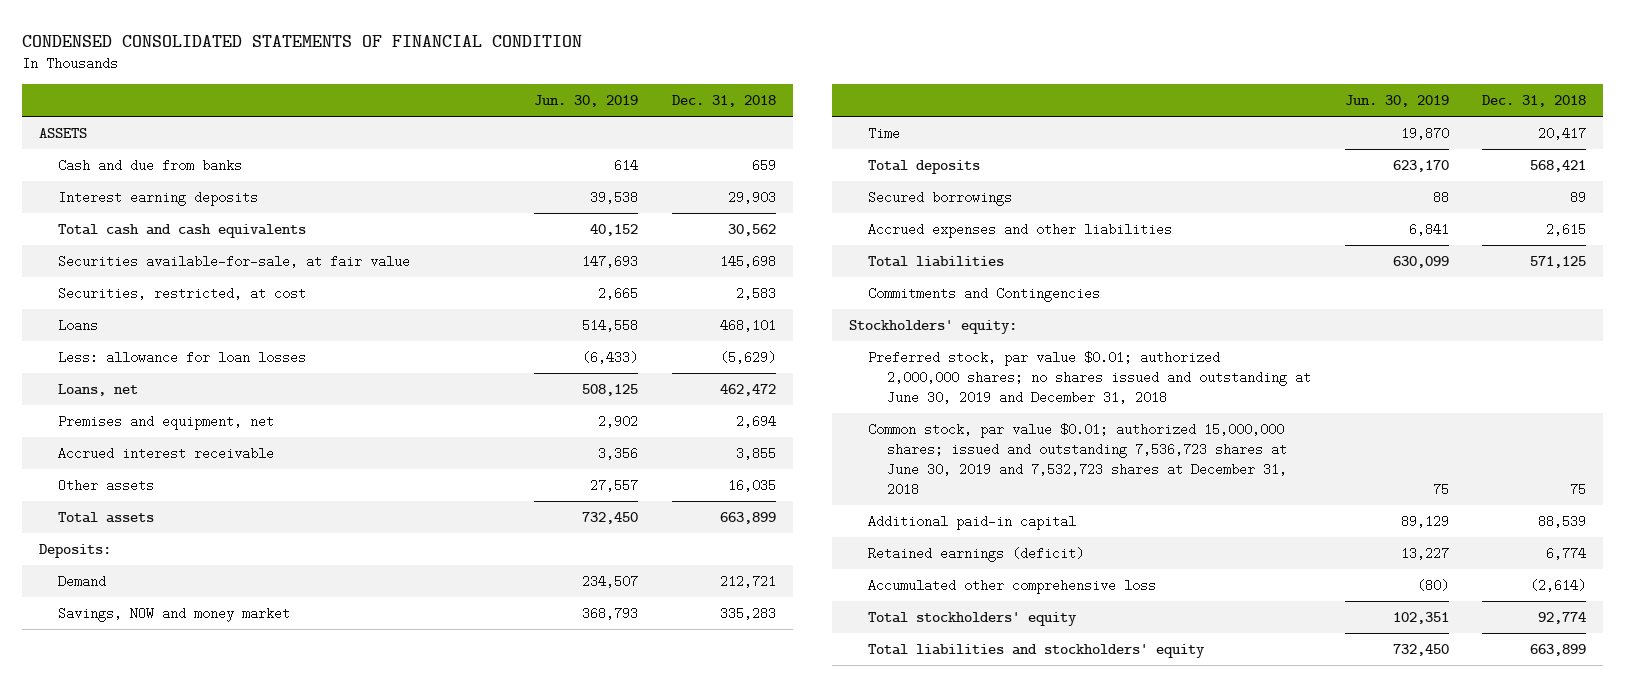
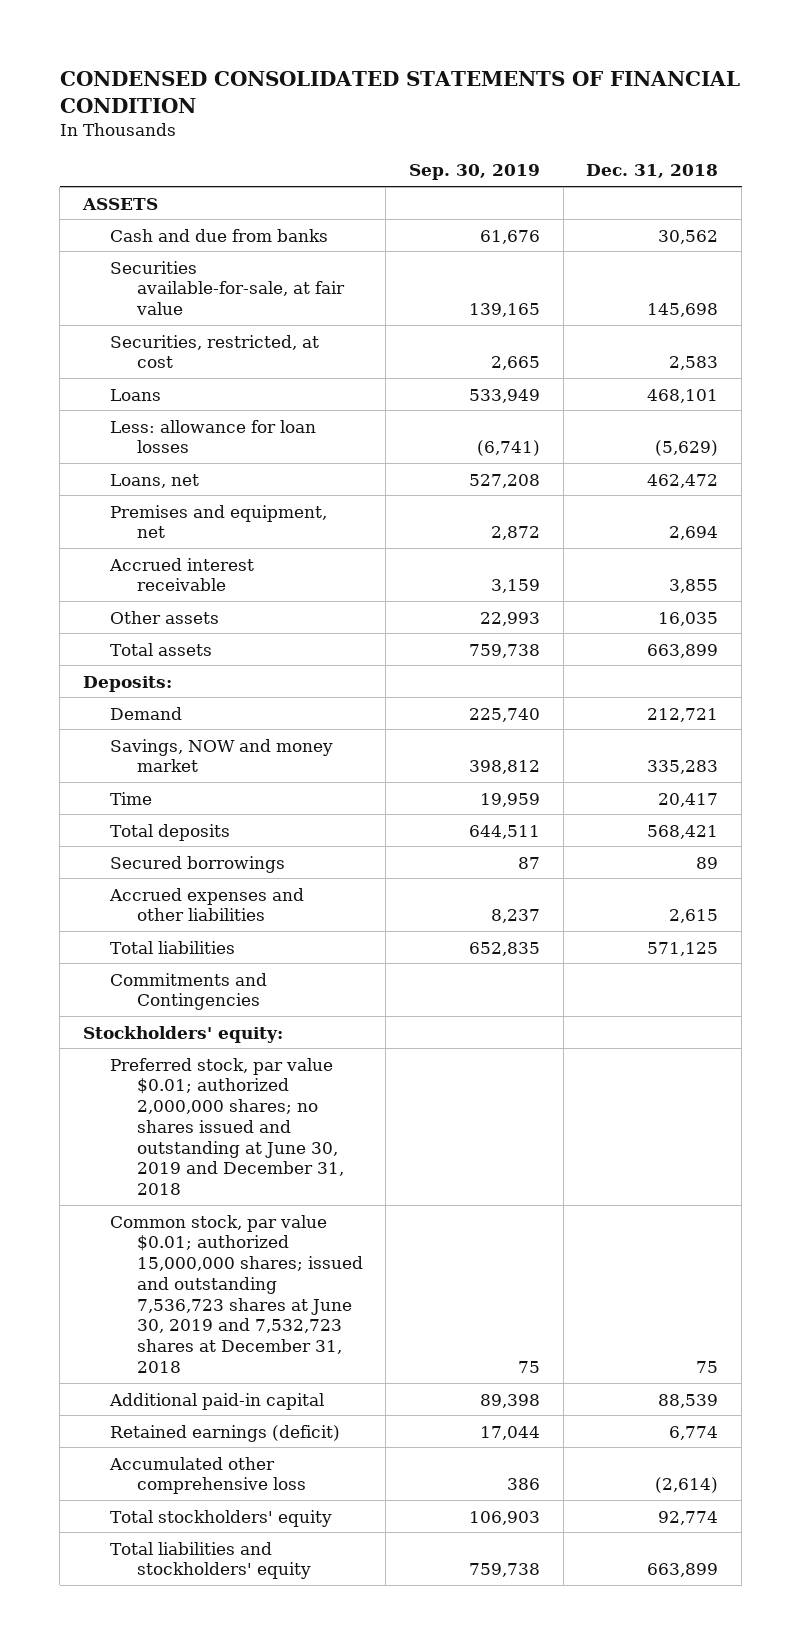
[534,94,639,107] Jun. 30, 2019 -> none
none -> [409,164,541,181] Sep. 30, 2019
[57,190,258,206] Interest earning deposits -> none
[57,223,306,238] Total cash and cash equivalents -> none
[751,158,776,172] 659 -> [658,229,719,244] 30,562

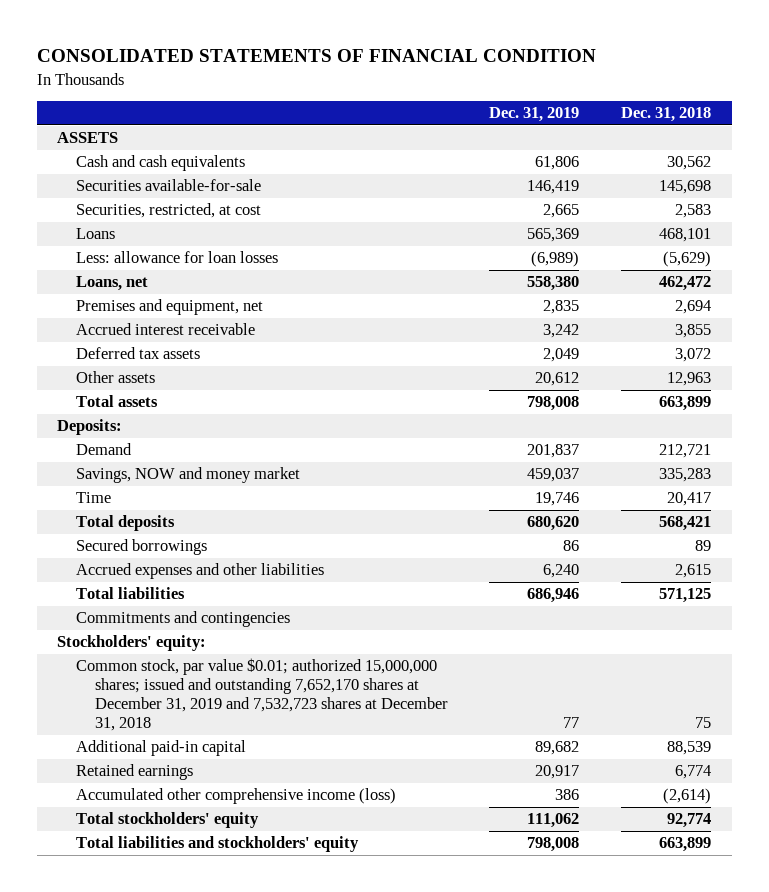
[59,71,740,114] CONDENSED CONSOLIDATED STATEMENTS OF FINANCIAL CONDITION -> [36,49,596,63] CONSOLIDATED STATEMENTS OF FINANCIAL CONDITION
[409,164,541,181] Sep. 30, 2019 -> none
none -> [489,107,580,123] Dec. 31, 2019
[109,228,328,242] Cash and due from banks -> [76,155,246,172] Cash and cash equivalents
[109,260,345,316] Securities available-for-sale, at fair value -> [76,179,262,192] Securities available-for-sale
none -> [76,347,201,360] Deferred tax assets
[658,611,719,626] 16,035 -> [667,372,712,387] 12,963
[109,972,267,1011] Commitments and Contingencies -> [76,611,291,628] Commitments and contingencies
[109,1057,344,1196] Preferred stock, par value $0.01; authorized 2,000,000 shares; no shares issued and outstanding at June 30, 2019 and December 31, 2018 -> none
[109,1214,363,1373] Common stock, par value $0.01; authorized 15,000,000 shares; issued and outstanding 7,536,723 shares at June 30, 2019 and 7,532,723 shares at December 31, 2018 -> [76,658,448,732] Common stock, par value $0.01; authorized 15,000,000 shares; issued and outstanding 7,652,170 shares at December 31, 2019 and 7,532,723 shares at December 31, 2018
[109,1424,340,1442] Retained earnings (deficit) -> [76,764,194,781] Retained earnings
[108,1456,306,1495] Accumulated other comprehensive loss -> [76,788,397,805] Accumulated other comprehensive income (loss)

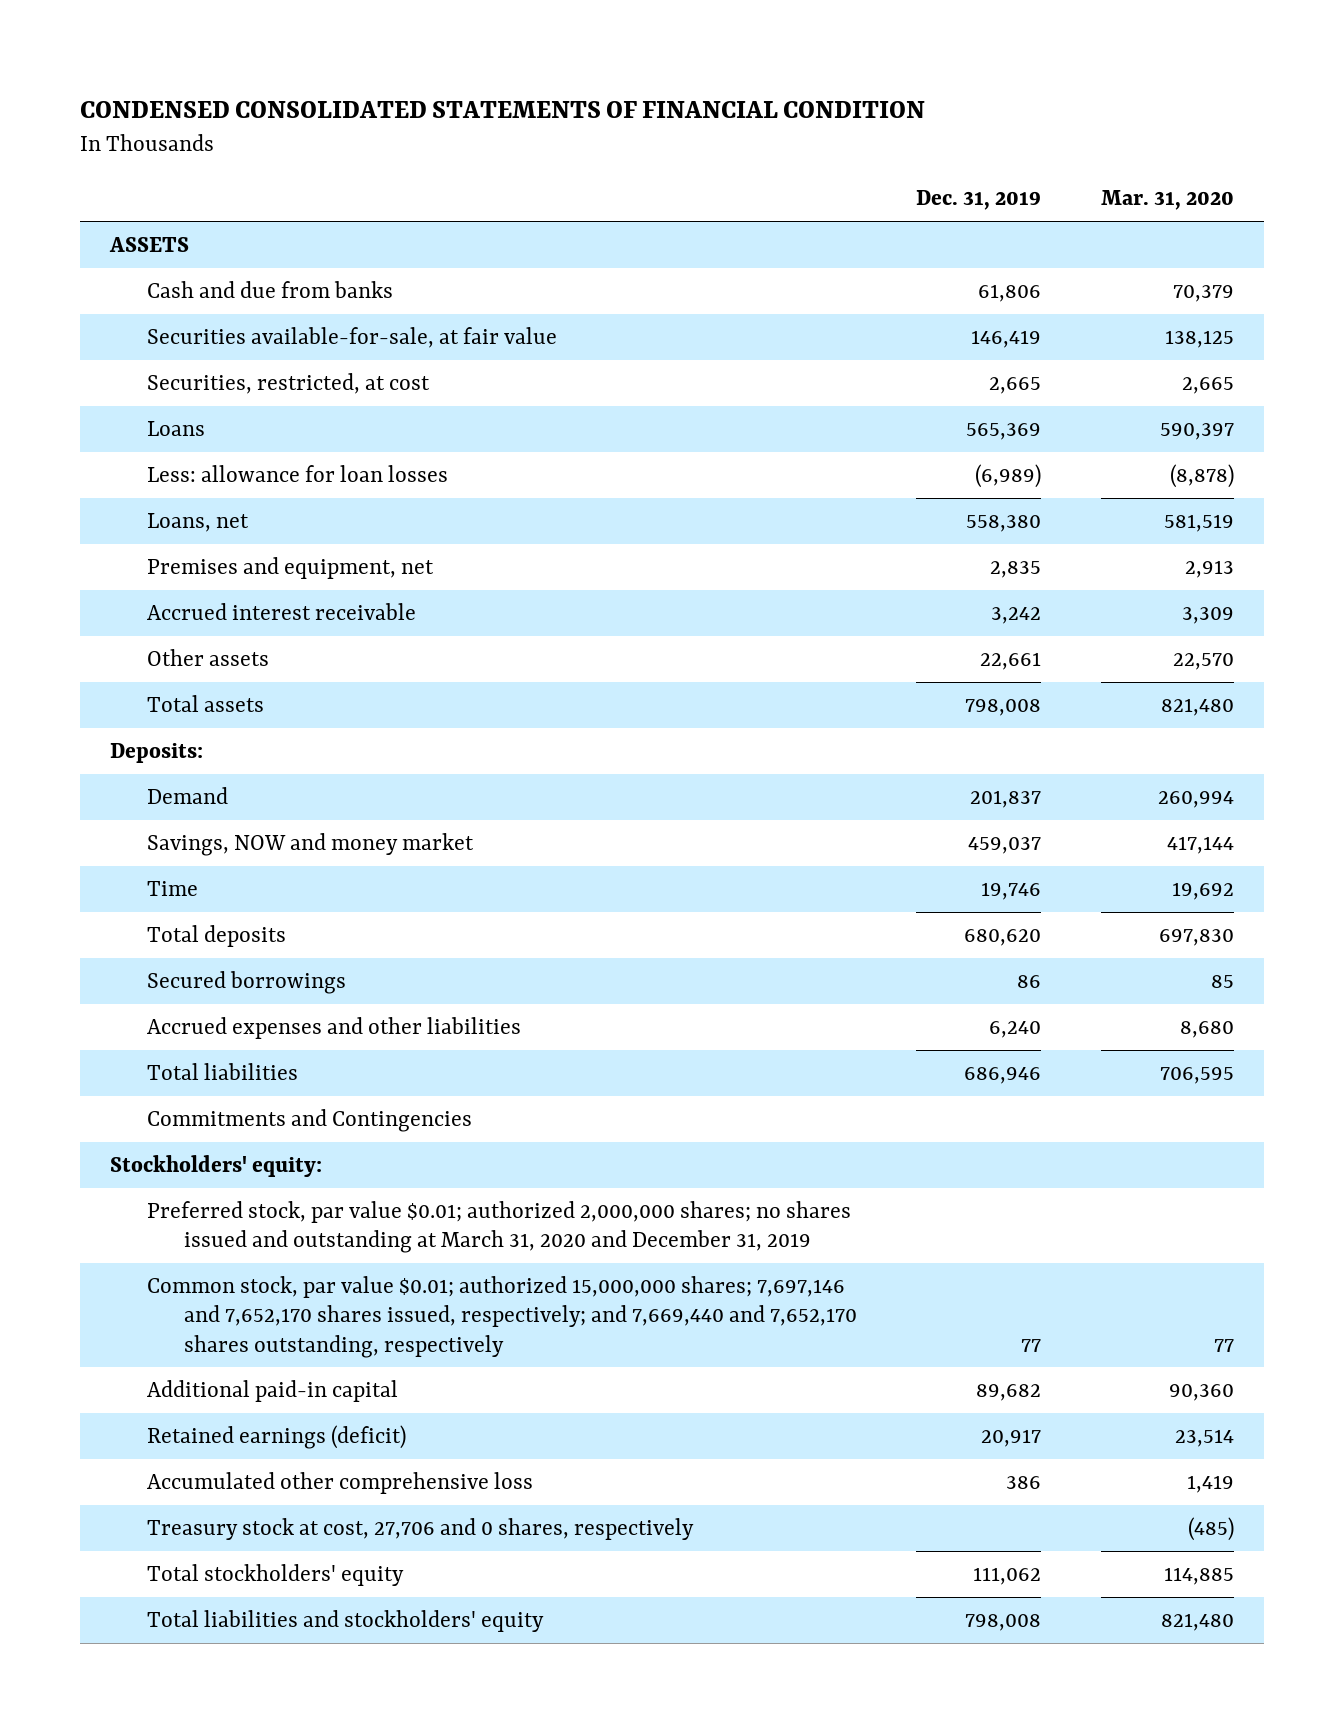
[36,49,596,63] CONSOLIDATED STATEMENTS OF FINANCIAL CONDITION -> [79,100,925,118] CONDENSED CONSOLIDATED STATEMENTS OF FINANCIAL CONDITION
[621,107,712,123] Dec. 31, 2018 -> none
none -> [1101,190,1235,211] Mar. 31, 2020
[76,155,246,172] Cash and cash equivalents -> [146,280,393,298] Cash and due from banks
[76,179,262,192] Securities available-for-sale -> [146,326,557,348] Securities available-for-sale, at fair value
[76,347,201,360] Deferred tax assets -> none
[535,372,580,387] 20,612 -> [980,651,1042,670] 22,661
[76,611,291,628] Commitments and contingencies -> [146,1108,472,1132] Commitments and Contingencies
none -> [146,1200,851,1254] Preferred stock, par value $0.01; authorized 2,000,000 shares; no shares issued and outstanding at March 31, 2020 and December 31, 2019
[76,658,448,732] Common stock, par value $0.01; authorized 15,000,000 shares; issued and outstanding 7,652,170 shares at December 31, 2019 and 7,532,723 shares at December 31, 2018 -> [146,1275,857,1358] Common stock, par value $0.01; authorized 15,000,000 shares; 7,697,146 and 7,652,170 shares issued, respectively; and 7,669,440 and 7,652,170 shares outstanding, respectively
[76,764,194,781] Retained earnings -> [146,1424,406,1449] Retained earnings (deficit)
[76,788,397,805] Accumulated other comprehensive income (loss) -> [146,1471,533,1494] Accumulated other comprehensive loss
none -> [146,1517,694,1540] Treasury stock at cost, 27,706 and 0 shares, respectively

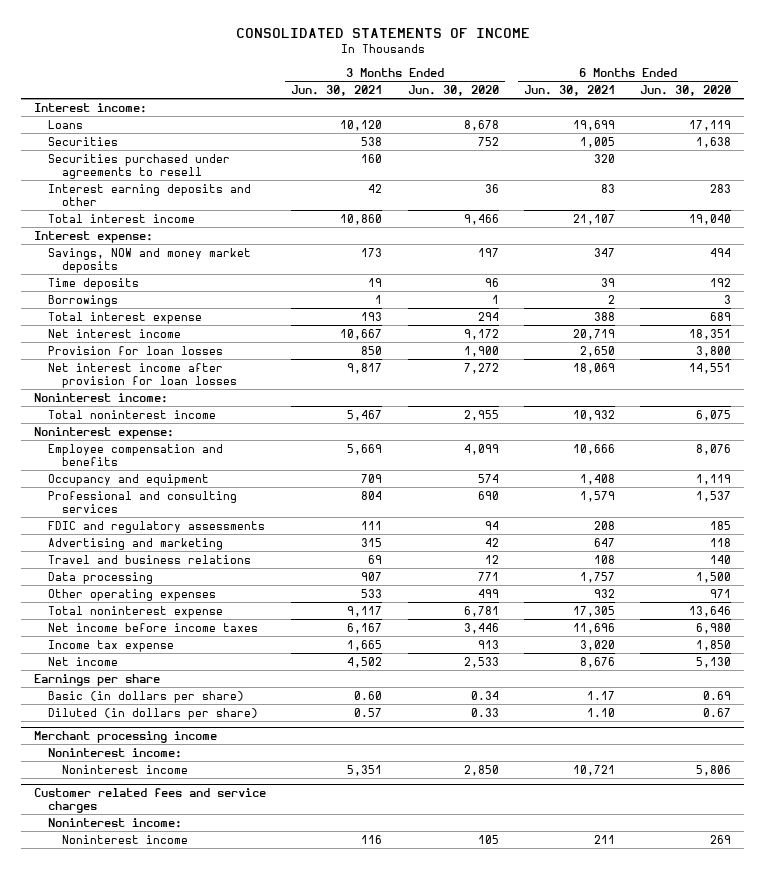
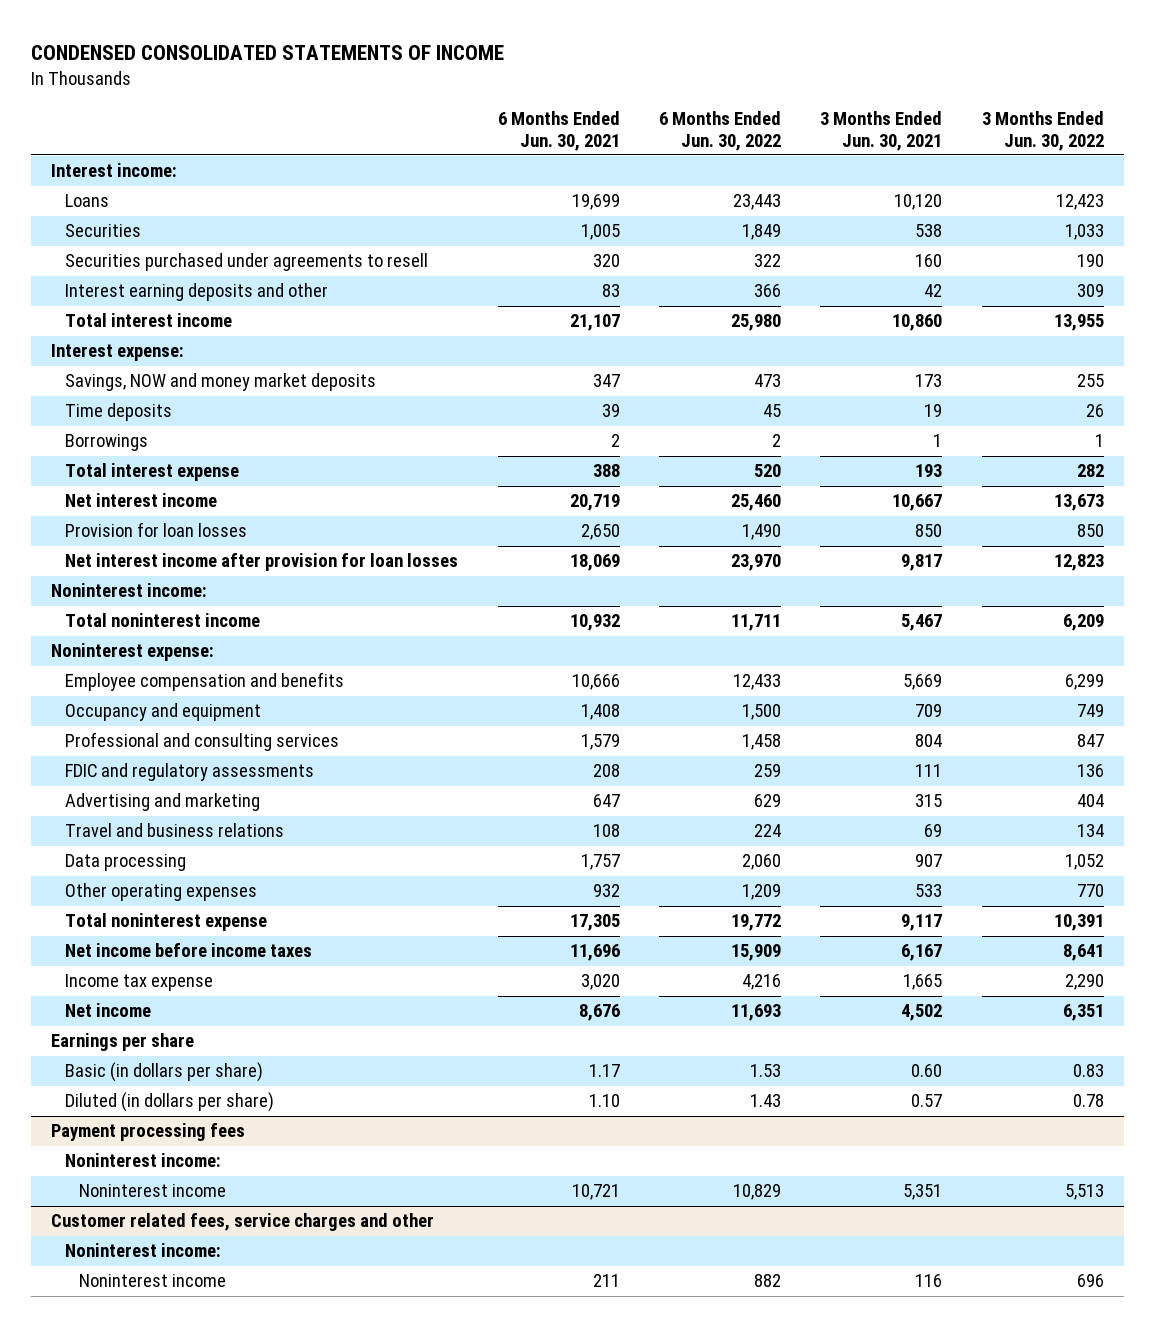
[235,28,530,39] CONSOLIDATED STATEMENTS OF INCOME -> [31,44,505,60] CONDENSED CONSOLIDATED STATEMENTS OF INCOME
[407,84,499,96] Jun. 30, 2020 -> none
[640,84,732,96] Jun. 30, 2020 -> none
none -> [658,110,781,151] 6 Months Ended Jun. 30, 2022
none -> [981,110,1104,151] 3 Months Ended Jun. 30, 2022
[33,731,217,744] Merchant processing income -> [51,1123,246,1142] Payment processing fees
[33,788,266,813] Customer related fees and service charges -> [51,1213,435,1232] Customer related fees, service charges and other

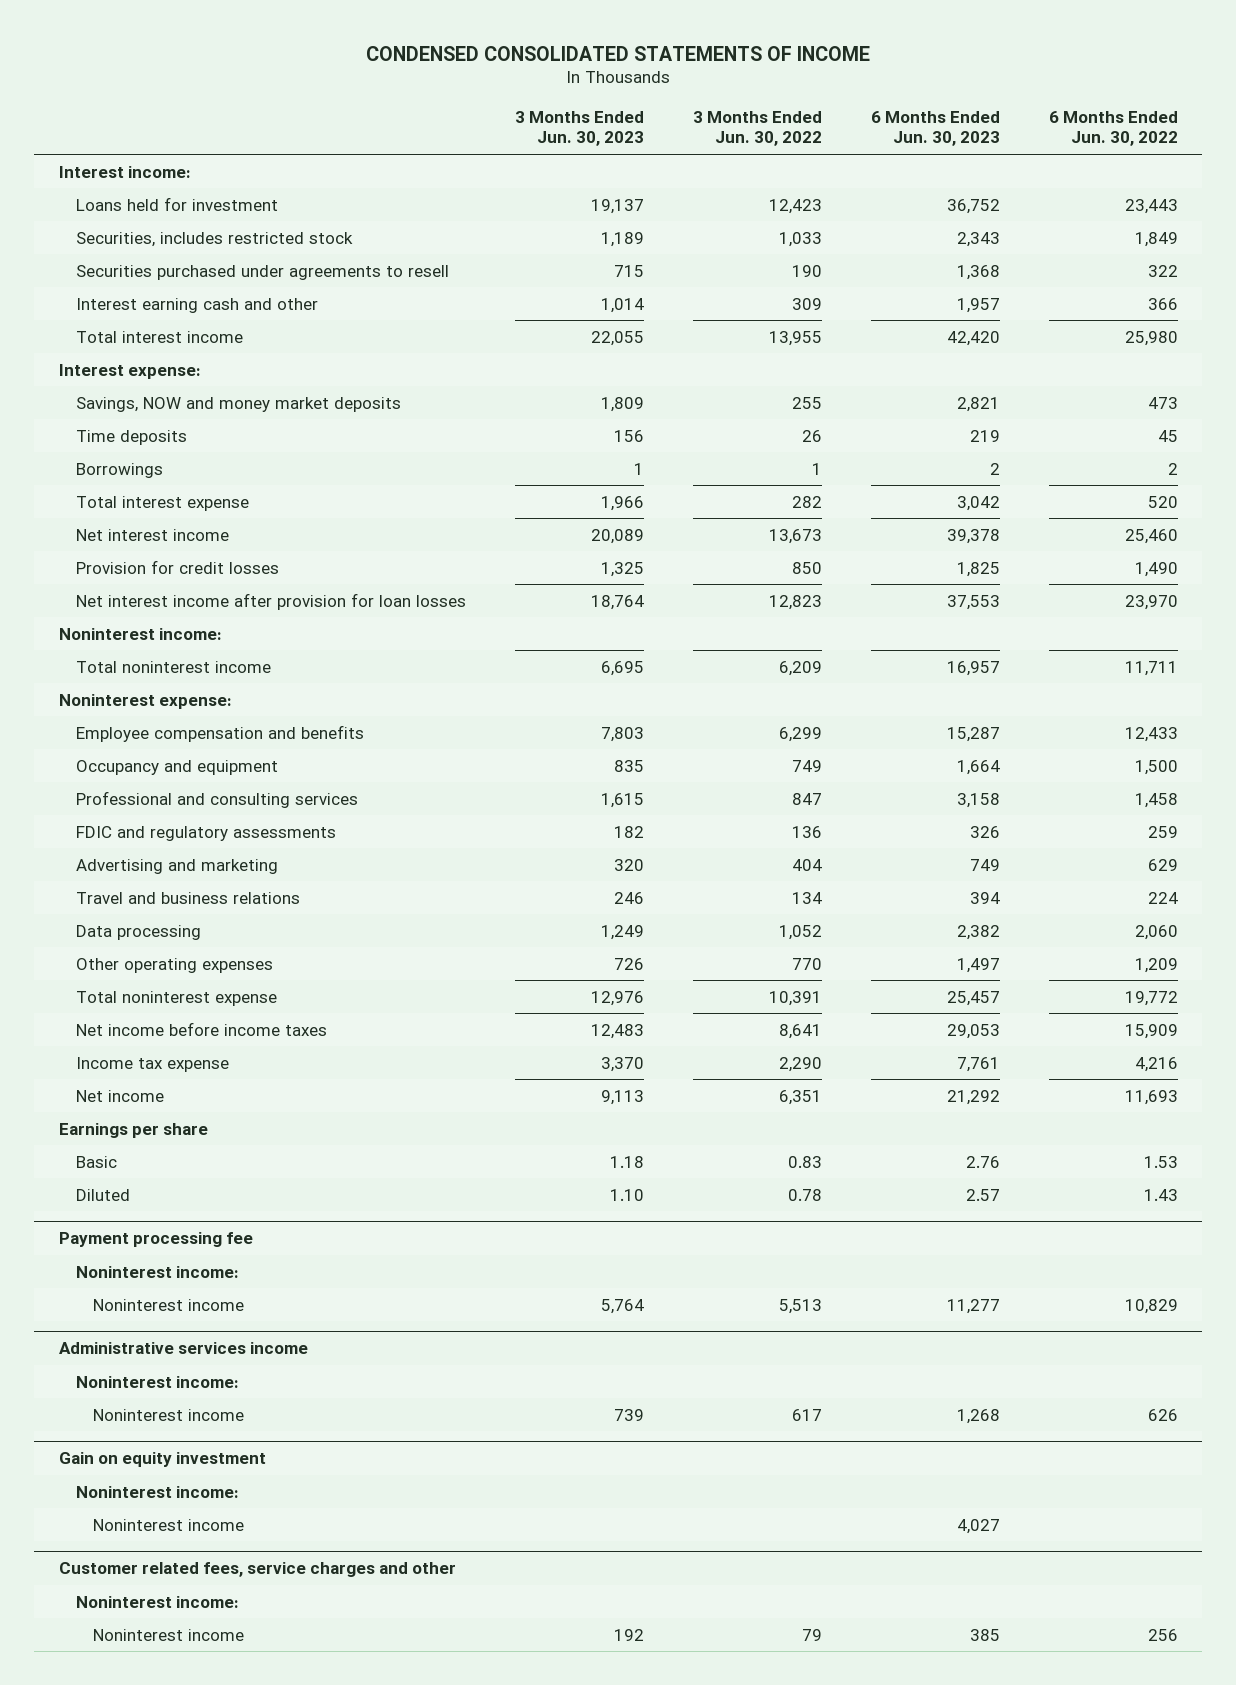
[497,110,620,151] 6 Months Ended Jun. 30, 2021 -> none
[820,110,943,151] 3 Months Ended Jun. 30, 2021 -> none
none -> [514,110,644,147] 3 Months Ended Jun. 30, 2023
none -> [870,110,1000,147] 6 Months Ended Jun. 30, 2023
[65,194,110,208] Loans -> [76,196,279,211] Loans held for investment
[65,224,142,238] Securities -> [76,231,354,247] Securities, includes restricted stock
[65,283,329,302] Interest earning deposits and other -> [76,297,319,313] Interest earning cash and other
[65,522,248,538] Provision for loan losses -> [76,559,280,574] Provision for credit losses
[65,1062,264,1083] Basic (in dollars per share) -> [76,1155,118,1168] Basic
[65,1092,275,1113] Diluted (in dollars per share) -> [76,1188,131,1201] Diluted
[51,1123,246,1142] Payment processing fees -> [58,1231,253,1247] Payment processing fee
none -> [58,1341,308,1354] Administrative services income
none -> [76,1375,240,1388] Noninterest income:
none -> [93,1408,245,1421] Noninterest income
none -> [58,1451,266,1467] Gain on equity investment
none -> [76,1485,240,1498] Noninterest income:
none -> [93,1518,245,1531] Noninterest income
[753,1274,781,1288] 882 -> [1147,1628,1178,1641] 256
[1076,1274,1104,1288] 696 -> [801,1628,822,1641] 79

